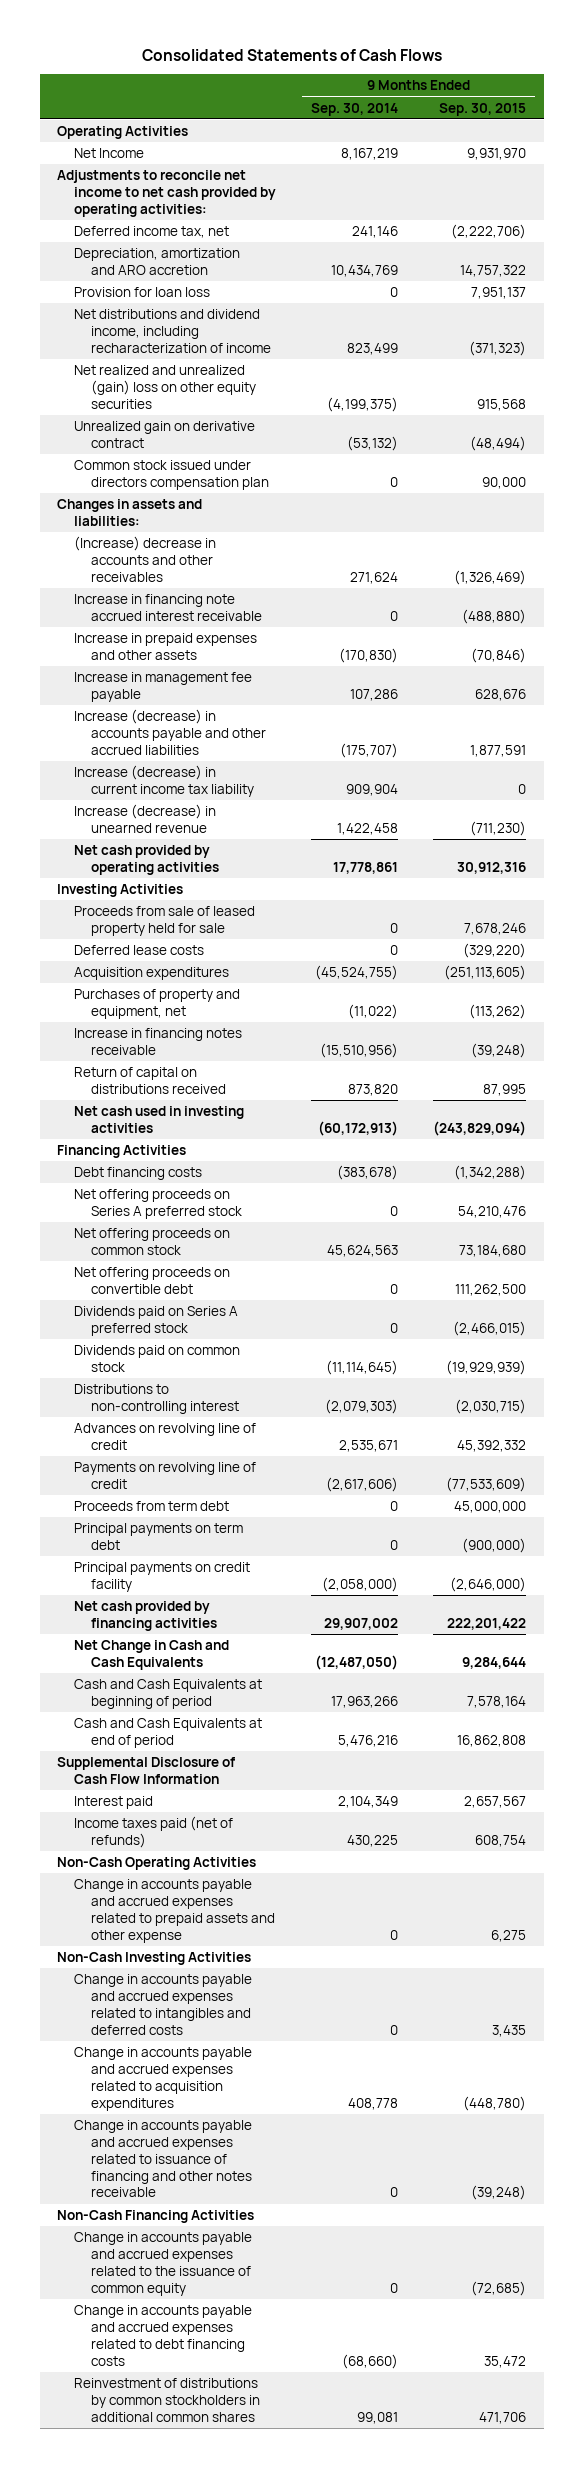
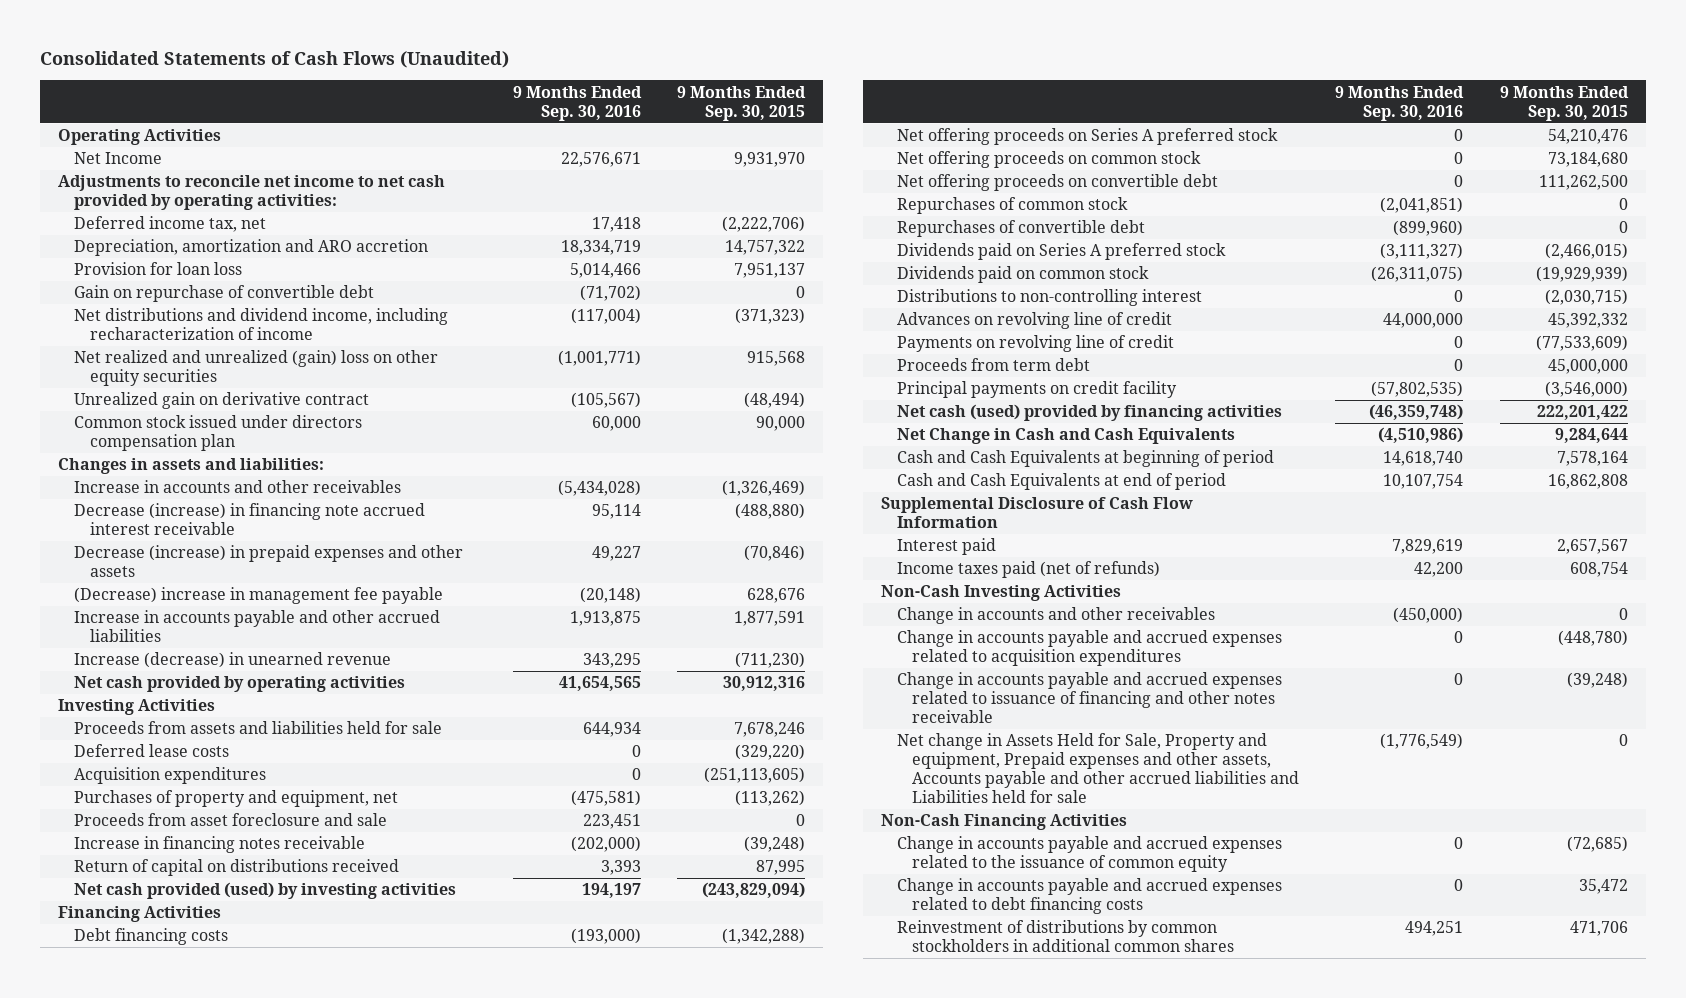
[141,48,442,61] Consolidated Statements of Cash Flows -> [40,50,510,68] Consolidated Statements of Cash Flows (Unaudited)
[311,102,399,116] Sep. 30, 2014 -> none
none -> [512,85,642,121] 9 Months Ended Sep. 30, 2016
none -> [73,285,374,303] Gain on repurchase of convertible debt
[74,765,255,797] Increase (decrease) in current income tax liability -> none
[74,536,217,582] (Increase) decrease in accounts and other receivables -> [73,480,401,494] Increase in accounts and other receivables
[74,594,263,621] Increase in financing note accrued interest receivable -> [73,503,425,536] Decrease (increase) in financing note accrued interest receivable
[74,633,258,660] Increase in prepaid expenses and other assets -> [73,545,463,578] Decrease (increase) in prepaid expenses and other assets
[74,672,253,702] Increase in management fee payable -> [73,587,443,605] (Decrease) increase in management fee payable
[74,709,267,755] Increase (decrease) in accounts payable and other accrued liabilities -> [73,610,440,643] Increase in accounts payable and other accrued liabilities
[74,906,256,936] Proceeds from sale of leased property held for sale -> [73,721,442,735] Proceeds from assets and liabilities held for sale
none -> [73,813,387,827] Proceeds from asset foreclosure and sale
[74,1106,245,1133] Net cash used in investing activities -> [73,882,456,900] Net cash provided (used) by investing activities
none -> [896,197,1128,215] Repurchases of common stock
none -> [896,220,1145,238] Repurchases of convertible debt
[74,1523,244,1550] Principal payments on term debt -> none
[450,1576,527,1592] (2,646,000) -> [1544,381,1628,398] (3,546,000)
[74,1601,218,1631] Net cash provided by financing activities -> [896,404,1282,422] Net cash (used) provided by financing activities
[57,1857,257,1871] Non-Cash Operating Activities -> none
[74,1879,276,1943] Change in accounts payable and accrued expenses related to prepaid assets and other expense -> none
[74,1974,253,2035] Change in accounts payable and accrued expenses related to intangibles and deferred costs -> none
none -> [896,607,1215,625] Change in accounts and other receivables
none -> [896,733,1300,804] Net change in Assets Held for Sale, Property and equipment, Prepaid expenses and other assets, Accounts payable and other accrued liabilities and Liabilities held for sale

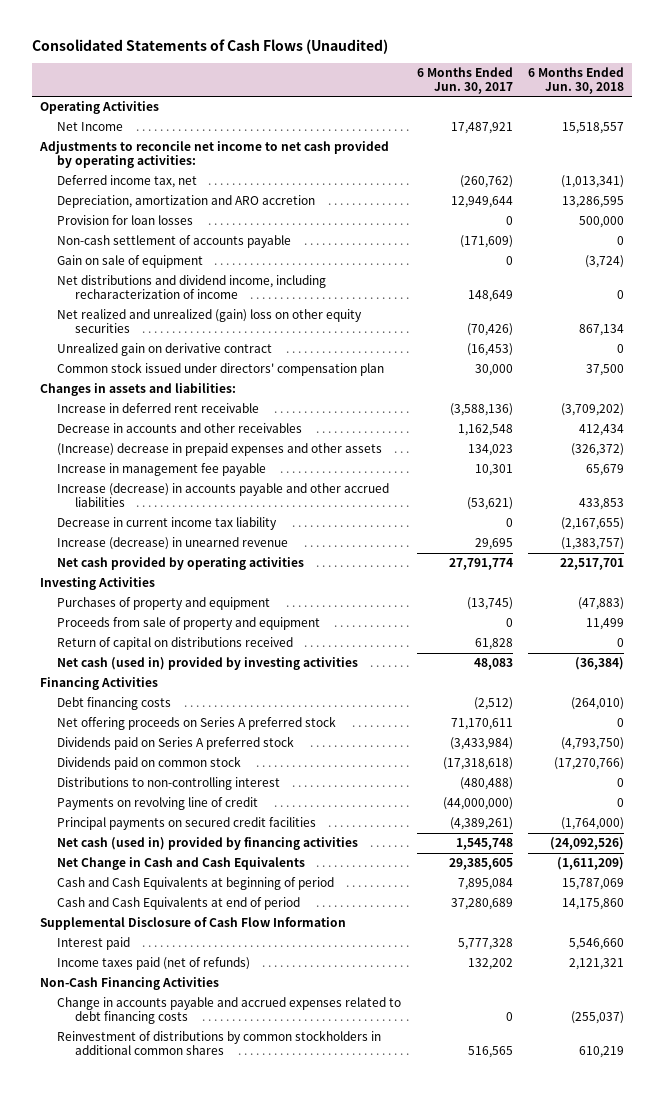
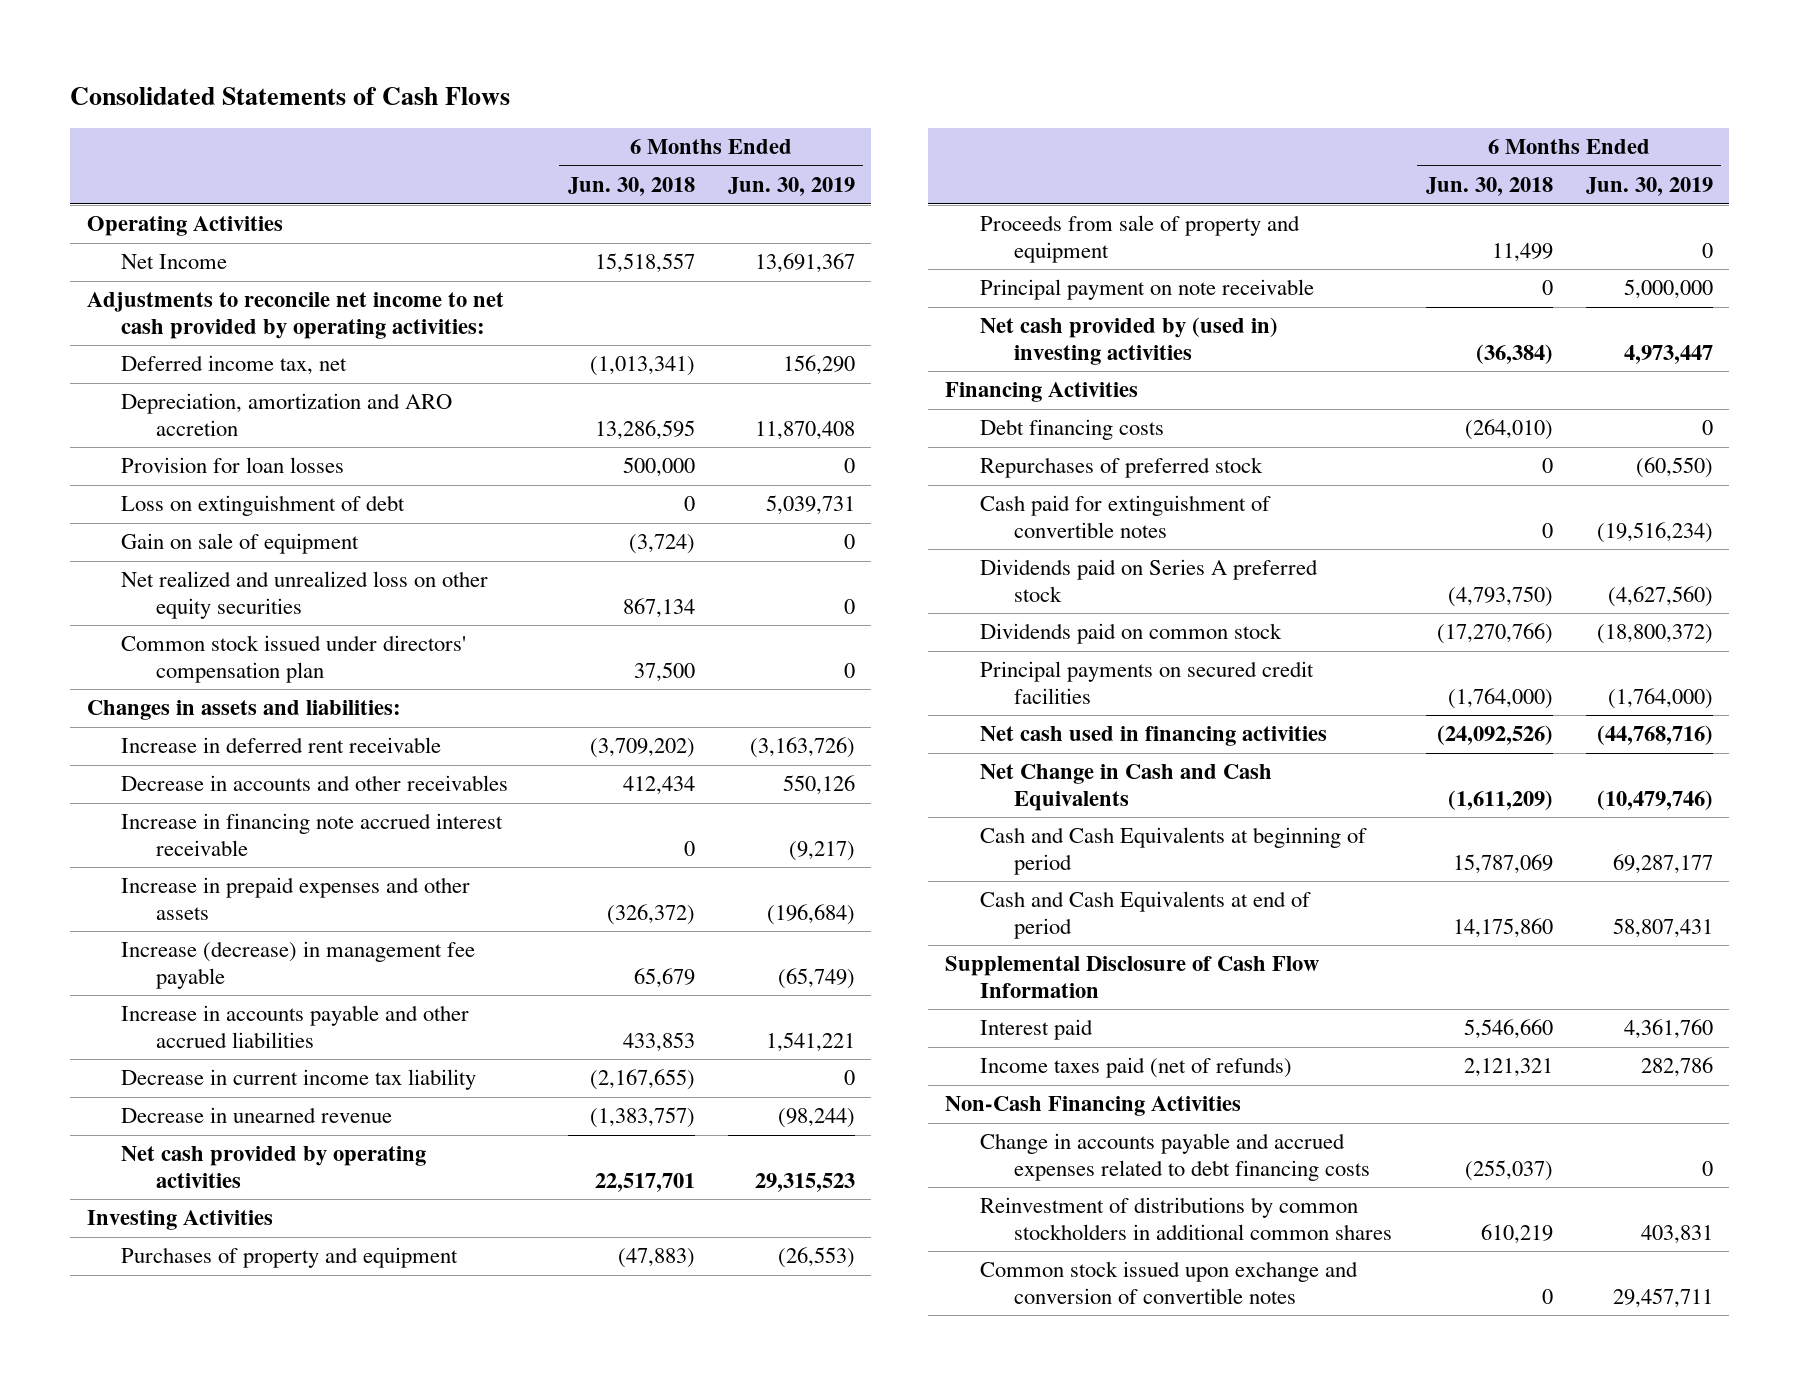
[31,38,388,54] Consolidated Statements of Cash Flows (Unaudited) -> [69,87,510,106] Consolidated Statements of Cash Flows
[416,66,513,94] 6 Months Ended Jun. 30, 2017 -> none
none -> [727,177,855,197] Jun. 30, 2019
[57,235,292,249] Non-cash settlement of accounts payable -> none
none -> [121,495,406,517] Loss on extinguishment of debt
[57,275,327,300] Net distributions and dividend income, including recharacterization of income -> none
[57,343,273,357] Unrealized gain on derivative contract -> none
[57,309,363,334] Net realized and unrealized (gain) loss on other equity securities -> [121,571,489,619] Net realized and unrealized loss on other equity securities
none -> [121,813,504,856] Increase in financing note accrued interest receivable
[57,443,383,457] (Increase) decrease in prepaid expenses and other assets -> [121,877,471,920] Increase in prepaid expenses and other assets
[57,463,267,477] Increase in management fee payable -> [121,941,476,989] Increase (decrease) in management fee payable
[57,483,390,508] Increase (decrease) in accounts payable and other accrued liabilities -> [121,1005,470,1048] Increase in accounts payable and other accrued liabilities
[57,537,289,551] Increase (decrease) in unearned revenue -> [121,1107,393,1124] Decrease in unearned revenue
[57,637,294,651] Return of capital on distributions received -> none
none -> [979,279,1314,301] Principal payment on note receivable
[57,657,359,671] Net cash (used in) provided by investing activities -> [979,317,1278,365] Net cash provided by (used in) investing activities
[57,716,337,731] Net offering proceeds on Series A preferred stock -> none
none -> [979,457,1263,479] Repurchases of preferred stock
none -> [979,495,1271,538] Cash paid for extinguishment of convertible notes
[57,777,281,791] Distributions to non-controlling interest -> none
[57,797,259,811] Payments on revolving line of credit -> none
[57,837,359,851] Net cash (used in) provided by financing activities -> [979,726,1327,747] Net cash used in financing activities
none -> [979,1261,1358,1304] Common stock issued upon exchange and conversion of convertible notes

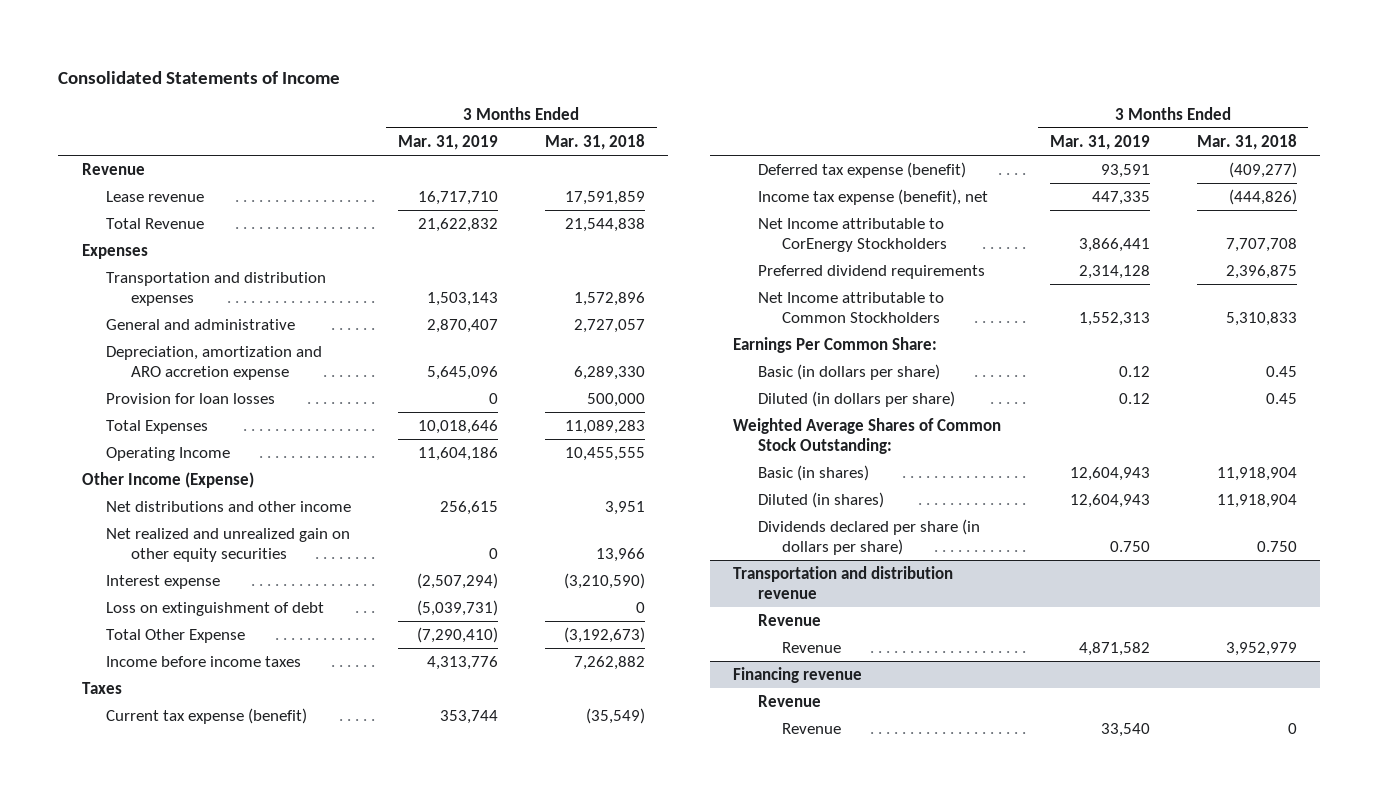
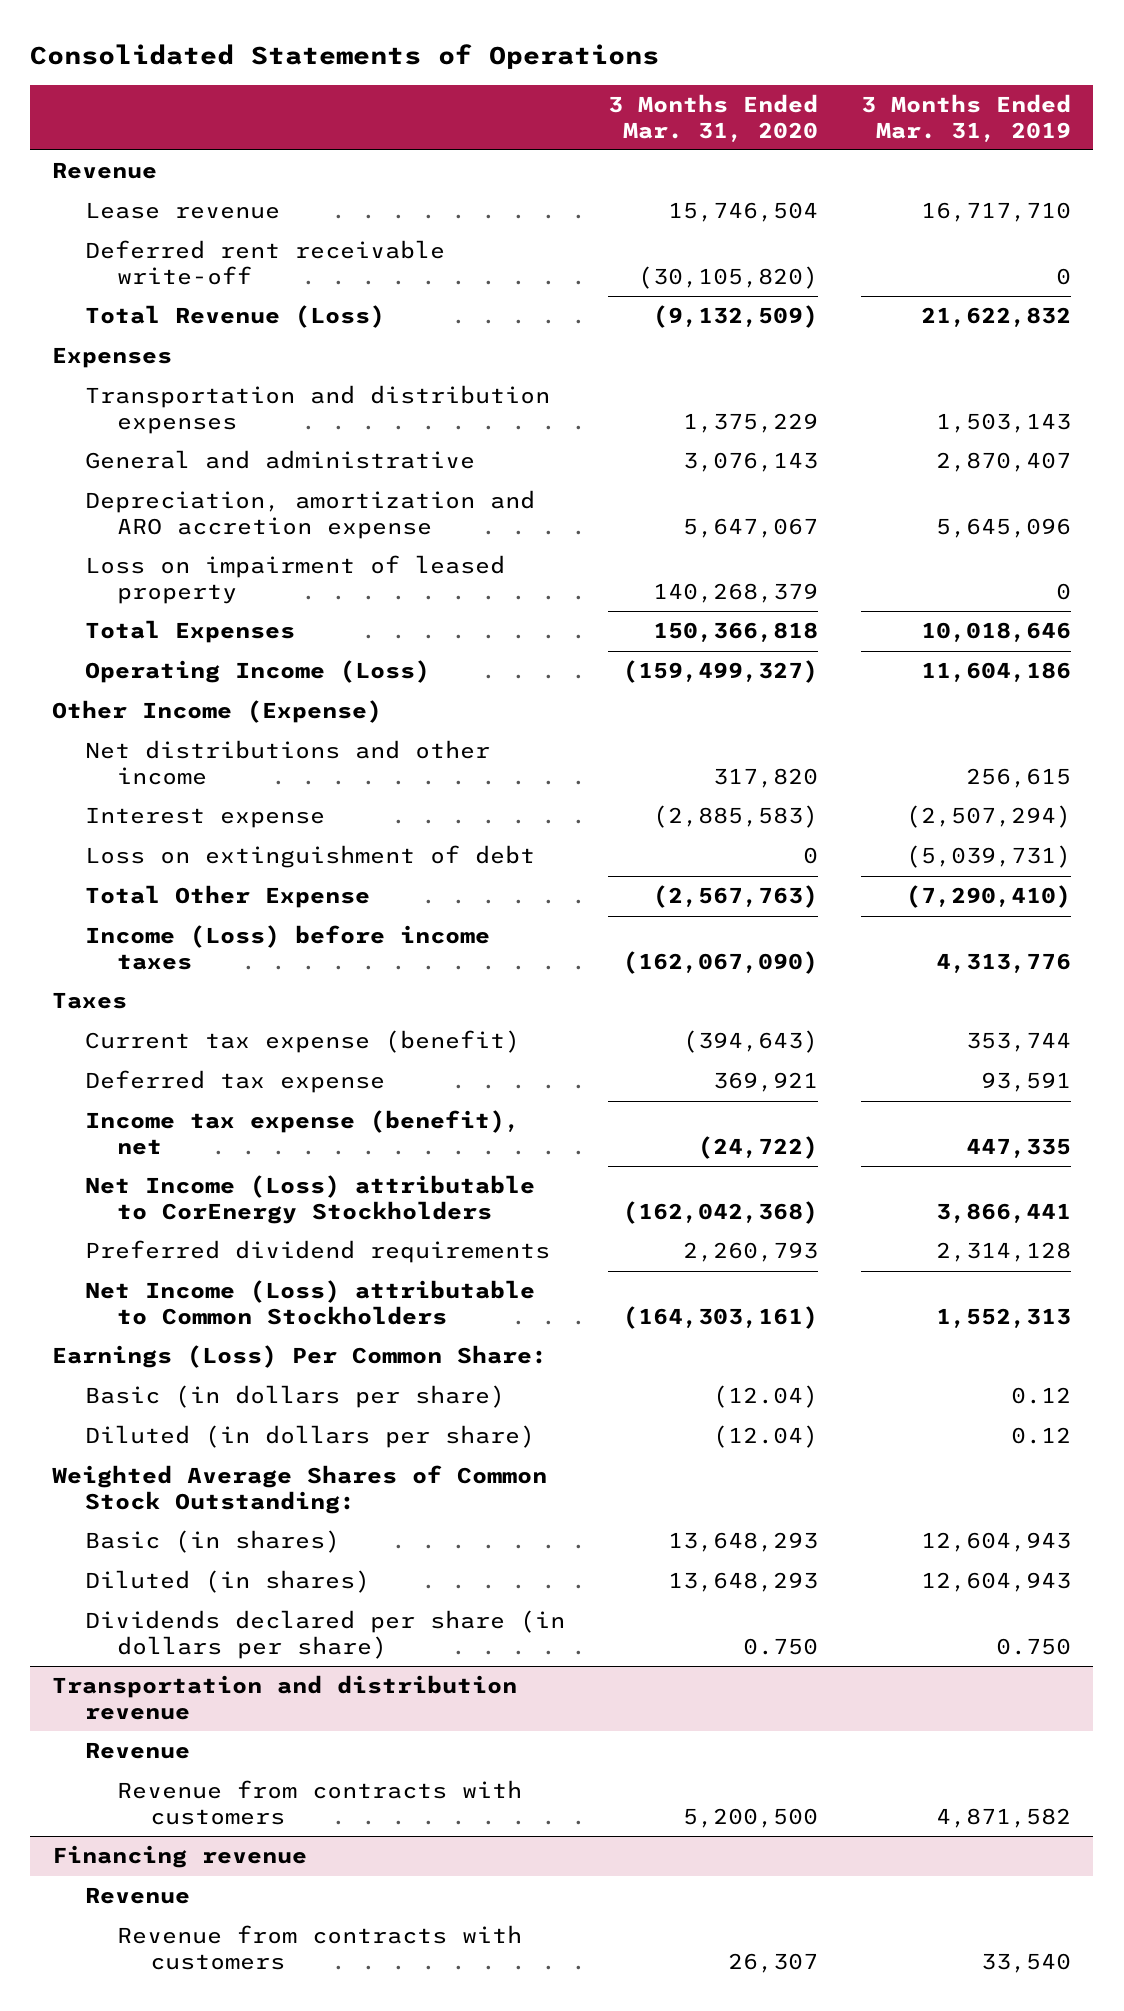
[58,71,341,85] Consolidated Statements of Income -> [30,43,660,69] Consolidated Statements of Operations
[544,133,645,150] Mar. 31, 2018 -> none
none -> [608,94,819,142] 3 Months Ended Mar. 31, 2020
none -> [84,240,445,285] Deferred rent receivable write-off
[106,217,205,229] Total Revenue -> [84,305,385,329] Total Revenue (Loss)
[106,392,276,404] Provision for loan losses -> none
none -> [84,555,505,604] Loss on impairment of leased property
[106,446,231,461] Operating Income -> [84,660,430,684] Operating Income (Loss)
[106,527,351,562] Net realized and unrealized gain on other equity securities -> none
[106,655,302,667] Income before income taxes -> [84,925,490,970] Income (Loss) before income taxes
[757,161,966,178] Deferred tax expense (benefit) -> [84,1070,385,1094] Deferred tax expense
[757,217,948,252] Net Income attributable to CorEnergy Stockholders -> [84,1175,535,1224] Net Income (Loss) attributable to CorEnergy Stockholders
[757,291,944,323] Net Income attributable to Common Stockholders -> [84,1280,535,1325] Net Income (Loss) attributable to Common Stockholders
[733,336,938,353] Earnings Per Common Share: -> [52,1345,548,1369] Earnings (Loss) Per Common Share:
[782,641,842,653] Revenue -> [117,1780,523,1825] Revenue from contracts with customers
[782,722,842,734] Revenue -> [117,1925,523,1970] Revenue from contracts with customers

